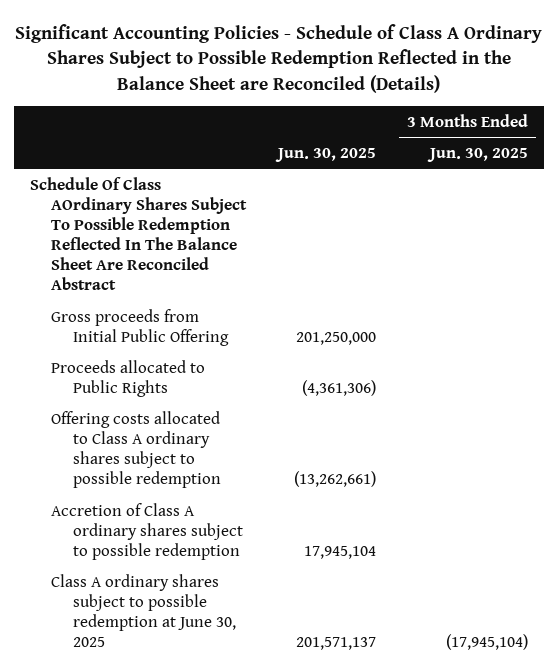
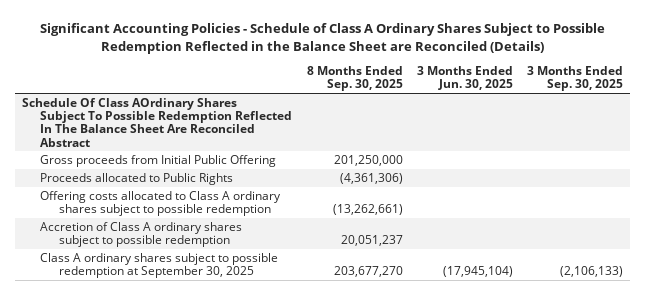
[274,147,376,162] Jun. 30, 2025 -> none
none -> [306,66,403,92] 8 Months Ended Sep. 30, 2025
none -> [527,66,624,92] 3 Months Ended Sep. 30, 2025
[51,573,236,647] Class A ordinary shares subject to possible redemption at June 30, 2025 -> [40,252,279,279] Class A ordinary shares subject to possible redemption at September 30, 2025

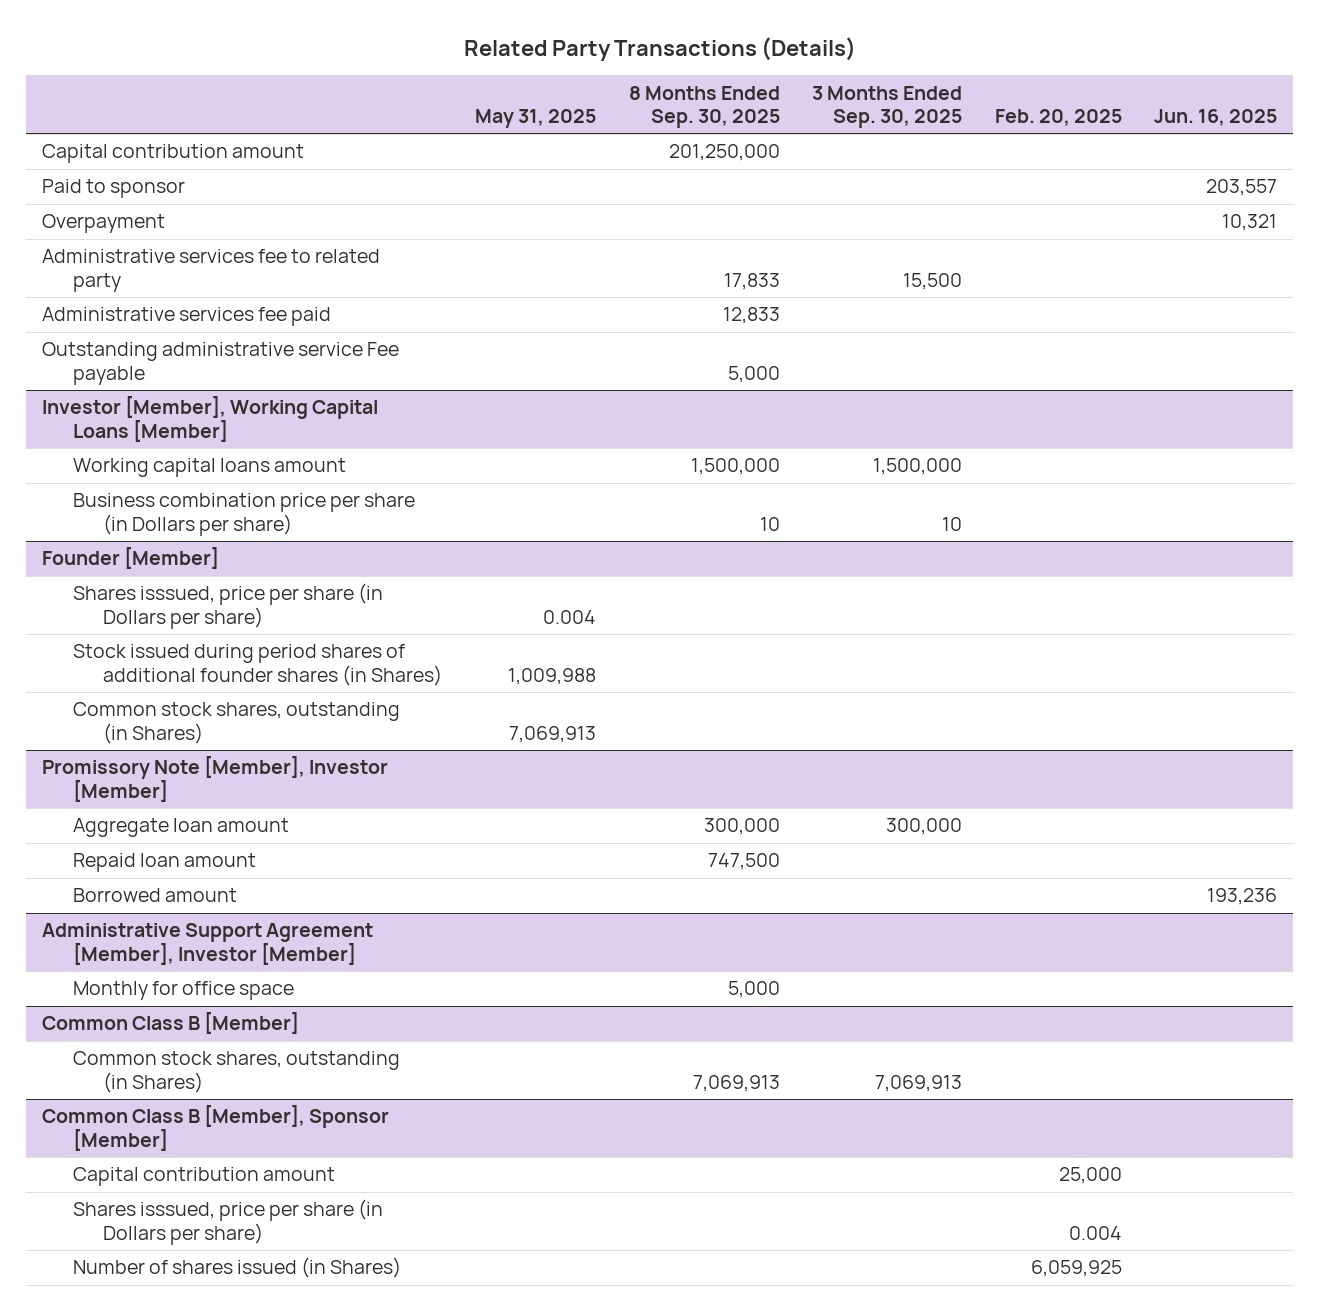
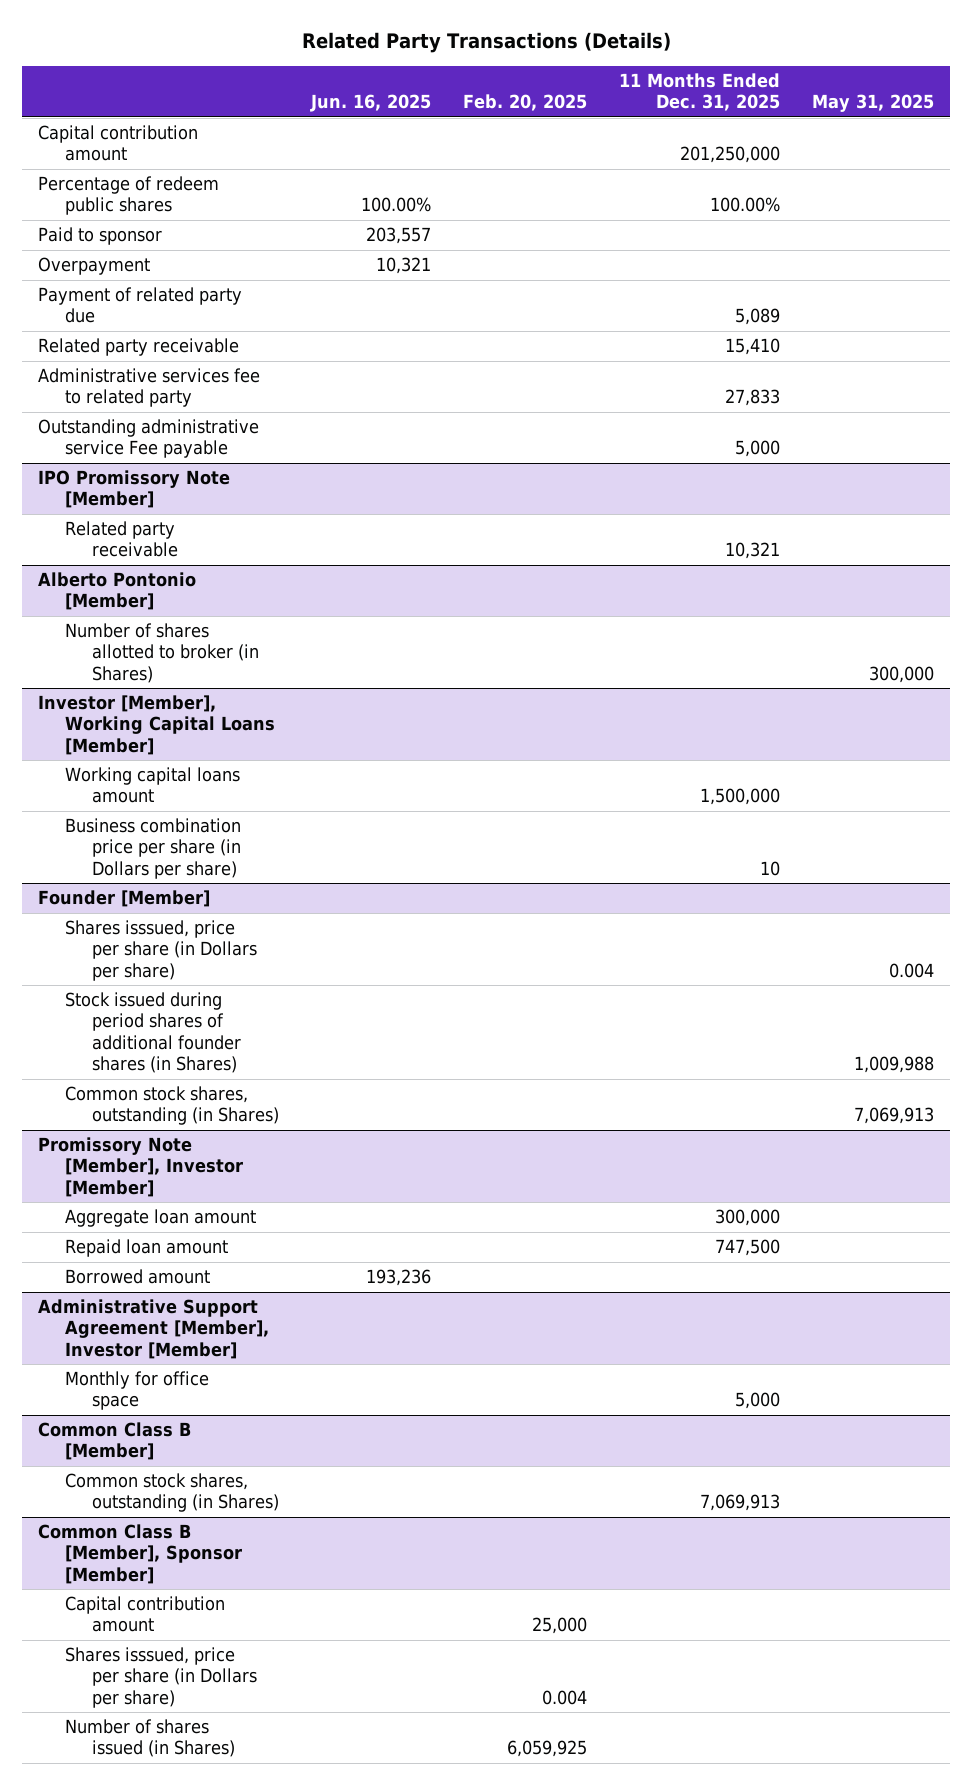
[628,85,780,128] 8 Months Ended Sep. 30, 2025 -> none
[812,85,963,128] 3 Months Ended Sep. 30, 2025 -> none
none -> [619,72,781,112] 11 Months Ended Dec. 31, 2025
none -> [37,176,219,216] Percentage of redeem public shares
none -> [37,287,242,324] Payment of related party due
none -> [37,338,239,357] Related party receivable
[42,307,332,327] Administrative services fee paid -> none
none -> [37,470,230,509] IPO Promissory Note [Member]
none -> [64,521,178,558] Related party receivable
none -> [37,572,196,611] Alberto Pontonio [Member]
none -> [64,623,259,683] Number of shares allotted to broker (in Shares)

